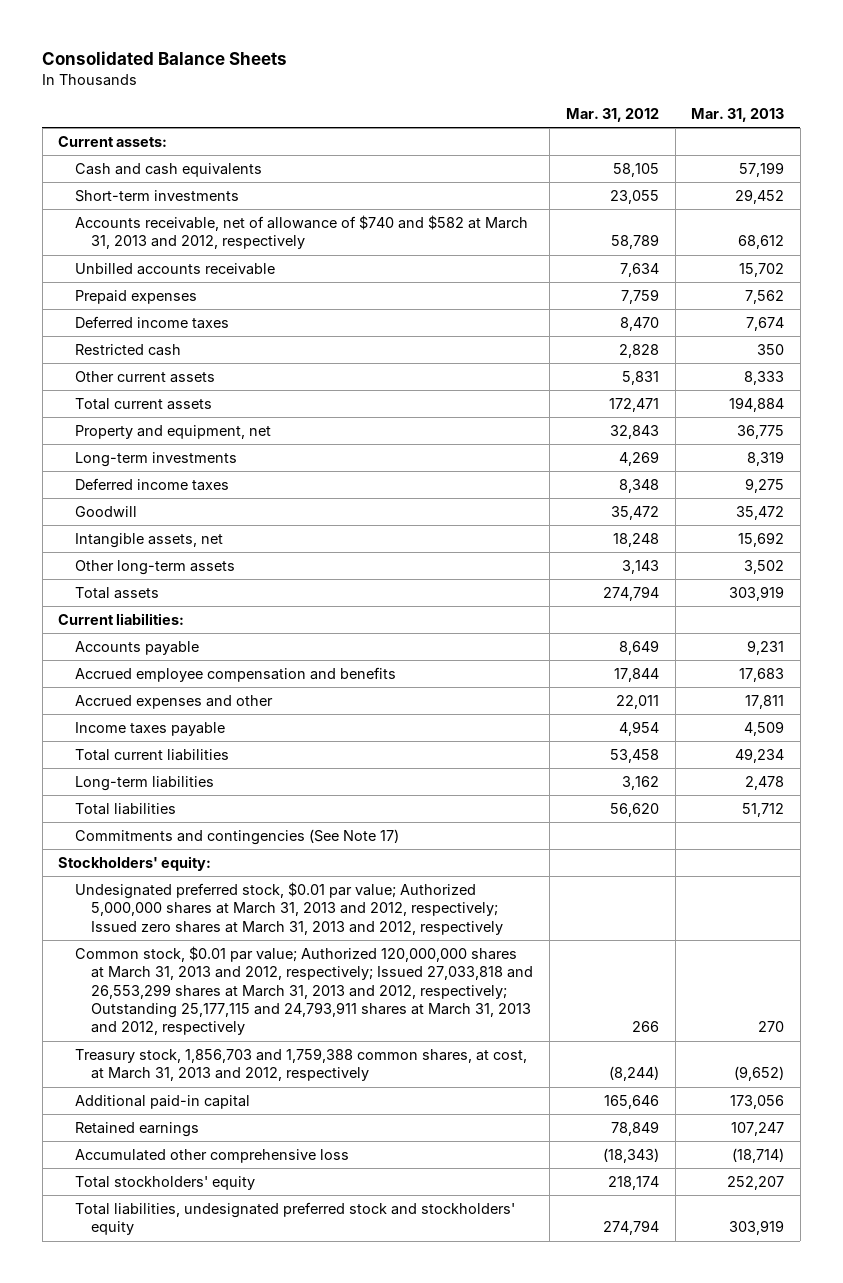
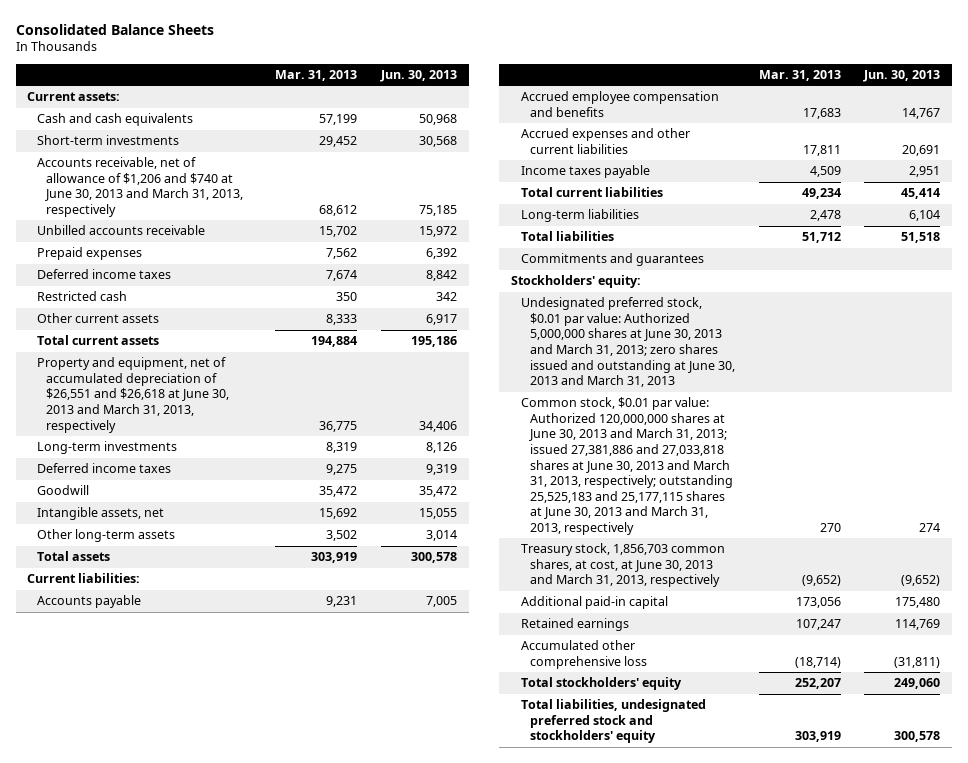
[565,107,659,122] Mar. 31, 2012 -> none
none -> [379,69,457,82] Jun. 30, 2013
[74,215,528,250] Accounts receivable, net of allowance of $740 and $582 at March 31, 2013 and 2012, respectively -> [36,157,244,218] Accounts receivable, net of allowance of $1,206 and $740 at June 30, 2013 and March 31, 2013, respectively
[74,425,271,440] Property and equipment, net -> [36,357,230,433] Property and equipment, net of accumulated depreciation of $26,551 and $26,618 at June 30, 2013 and March 31, 2013, respectively
[74,695,273,710] Accrued expenses and other -> [520,128,690,154] Accrued expenses and other current liabilities
[74,829,399,846] Commitments and contingencies (See Note 17) -> [520,253,704,267] Commitments and guarantees
[74,882,504,935] Undesignated preferred stock, $0.01 par value; Authorized 5,000,000 shares at March 31, 2013 and 2012, respectively; Issued zero shares at March 31, 2013 and 2012, respectively -> [520,297,735,388] Undesignated preferred stock, $0.01 par value: Authorized 5,000,000 shares at June 30, 2013 and March 31, 2013; zero shares issued and outstanding at June 30, 2013 and March 31, 2013
[74,946,534,1036] Common stock, $0.01 par value; Authorized 120,000,000 shares at March 31, 2013 and 2012, respectively; Issued 27,033,818 and 26,553,299 shares at March 31, 2013 and 2012, respectively; Outstanding 25,177,115 and 24,793,911 shares at March 31, 2013 and 2012, respectively -> [520,397,733,536] Common stock, $0.01 par value: Authorized 120,000,000 shares at June 30, 2013 and March 31, 2013; issued 27,381,886 and 27,033,818 shares at June 30, 2013 and March 31, 2013, respectively; outstanding 25,525,183 and 25,177,115 shares at June 30, 2013 and March 31, 2013, respectively
[74,1048,527,1082] Treasury stock, 1,856,703 and 1,759,388 common shares, at cost, at March 31, 2013 and 2012, respectively -> [520,543,725,588] Treasury stock, 1,856,703 common shares, at cost, at June 30, 2013 and March 31, 2013, respectively

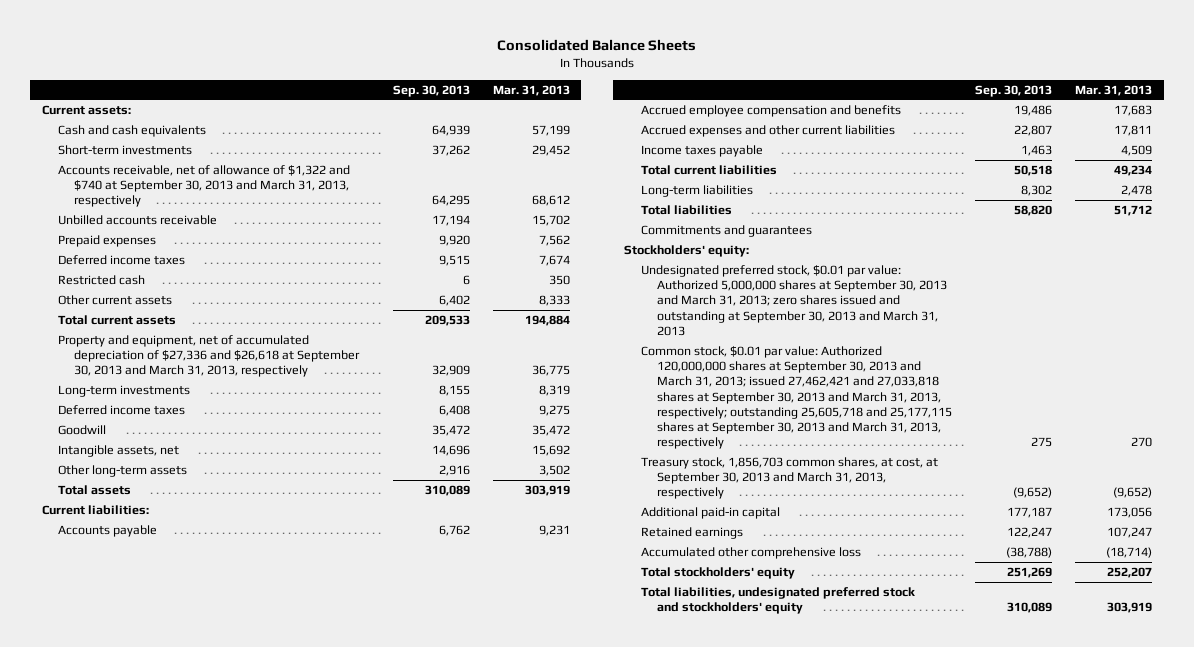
[379,69,457,82] Jun. 30, 2013 -> none
none -> [392,84,470,97] Sep. 30, 2013
[36,157,244,218] Accounts receivable, net of allowance of $1,206 and $740 at June 30, 2013 and March 31, 2013, respectively -> [58,164,351,208] Accounts receivable, net of allowance of $1,322 and $740 at September 30, 2013 and March 31, 2013, respectively
[36,357,230,433] Property and equipment, net of accumulated depreciation of $26,551 and $26,618 at June 30, 2013 and March 31, 2013, respectively -> [58,334,361,378] Property and equipment, net of accumulated depreciation of $27,336 and $26,618 at September 30, 2013 and March 31, 2013, respectively
[520,297,735,388] Undesignated preferred stock, $0.01 par value: Authorized 5,000,000 shares at June 30, 2013 and March 31, 2013; zero shares issued and outstanding at June 30, 2013 and March 31, 2013 -> [640,264,947,336] Undesignated preferred stock, $0.01 par value: Authorized 5,000,000 shares at September 30, 2013 and March 31, 2013; zero shares issued and outstanding at September 30, 2013 and March 31, 2013
[520,397,733,536] Common stock, $0.01 par value: Authorized 120,000,000 shares at June 30, 2013 and March 31, 2013; issued 27,381,886 and 27,033,818 shares at June 30, 2013 and March 31, 2013, respectively; outstanding 25,525,183 and 25,177,115 shares at June 30, 2013 and March 31, 2013, respectively -> [640,345,952,450] Common stock, $0.01 par value: Authorized 120,000,000 shares at September 30, 2013 and March 31, 2013; issued 27,462,421 and 27,033,818 shares at September 30, 2013 and March 31, 2013, respectively; outstanding 25,605,718 and 25,177,115 shares at September 30, 2013 and March 31, 2013, respectively
[520,543,725,588] Treasury stock, 1,856,703 common shares, at cost, at June 30, 2013 and March 31, 2013, respectively -> [640,456,938,500] Treasury stock, 1,856,703 common shares, at cost, at September 30, 2013 and March 31, 2013, respectively

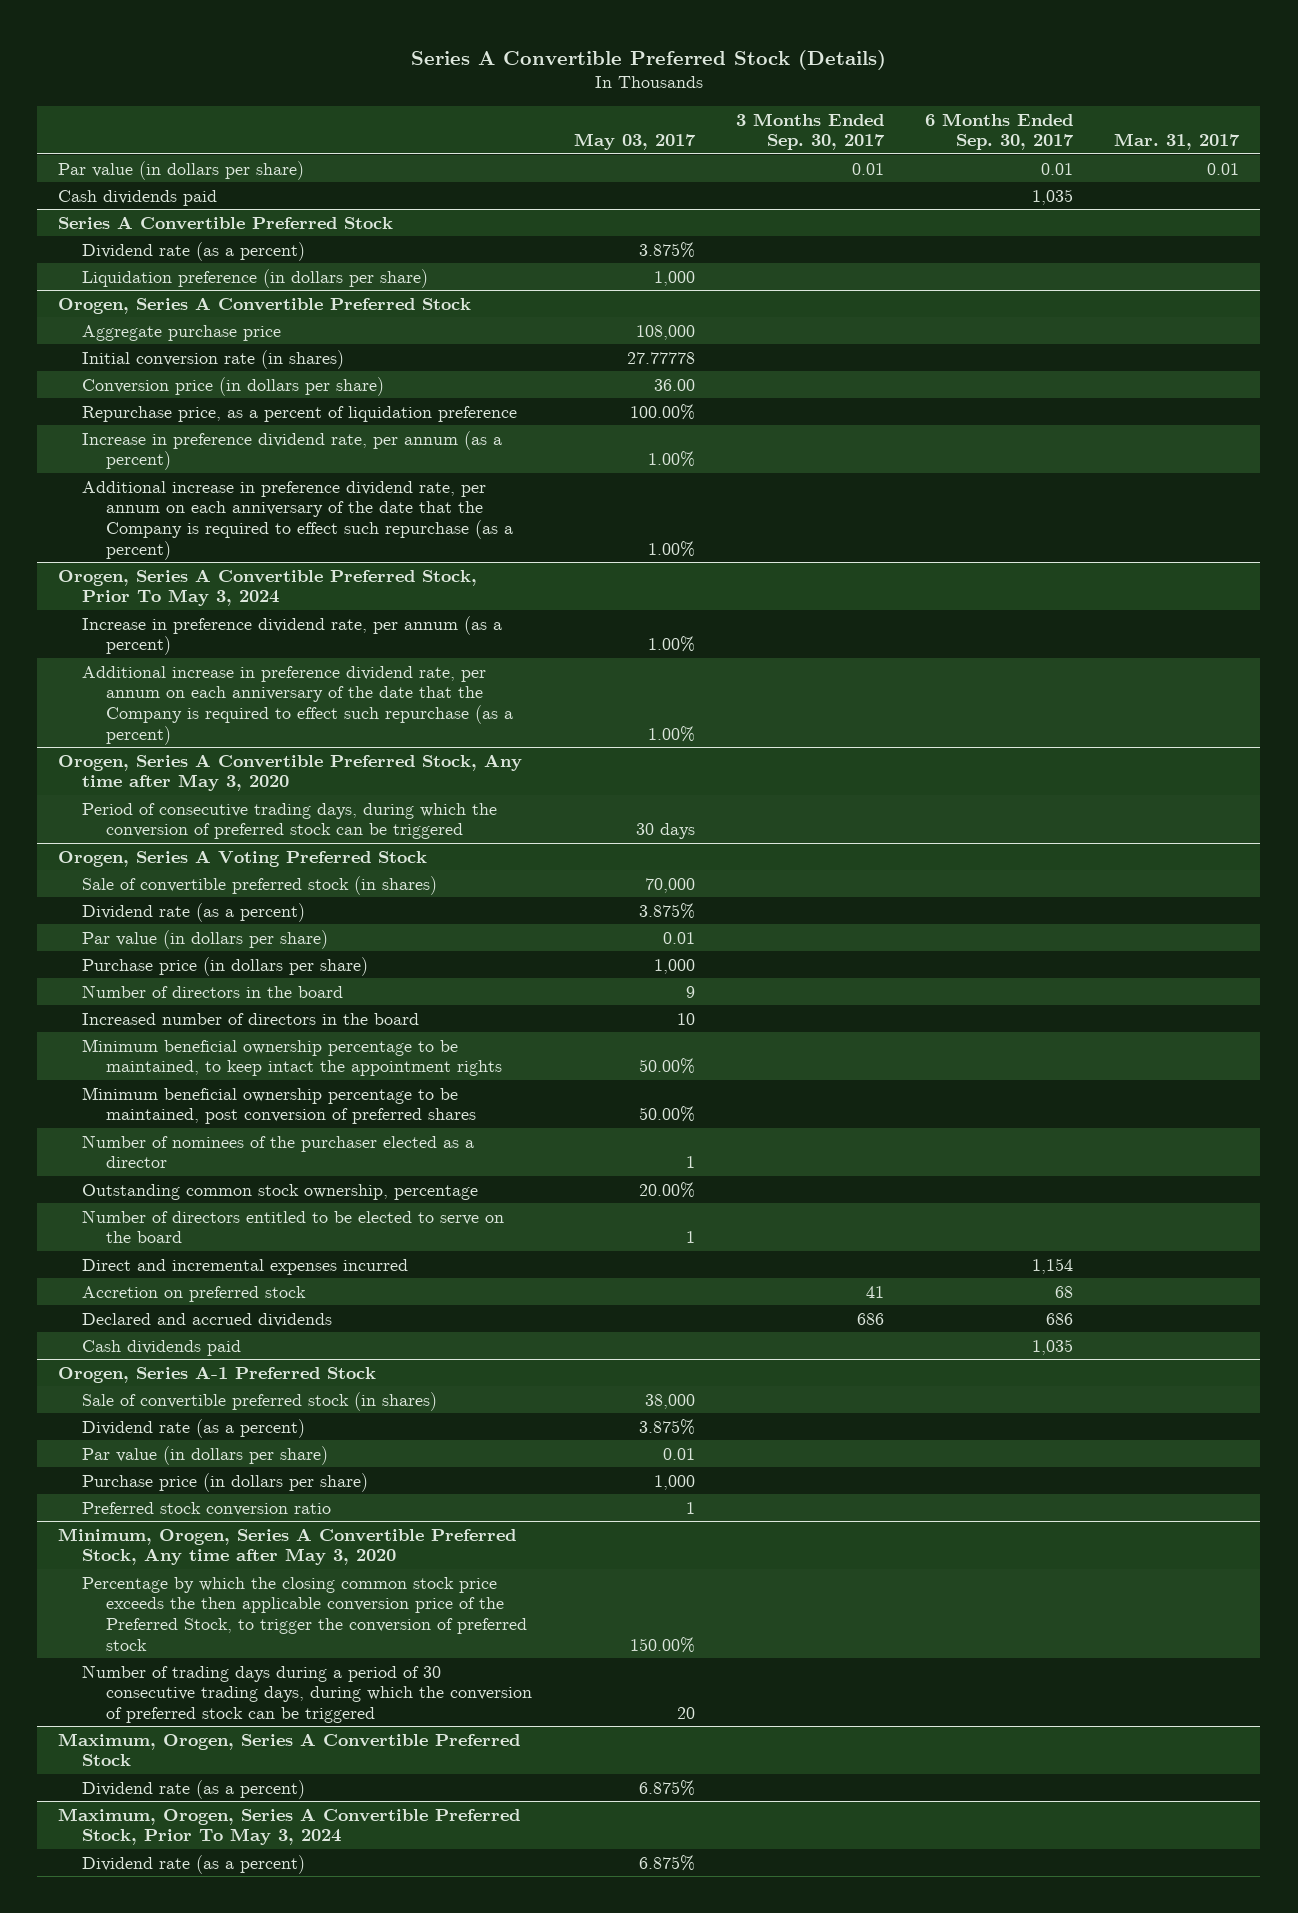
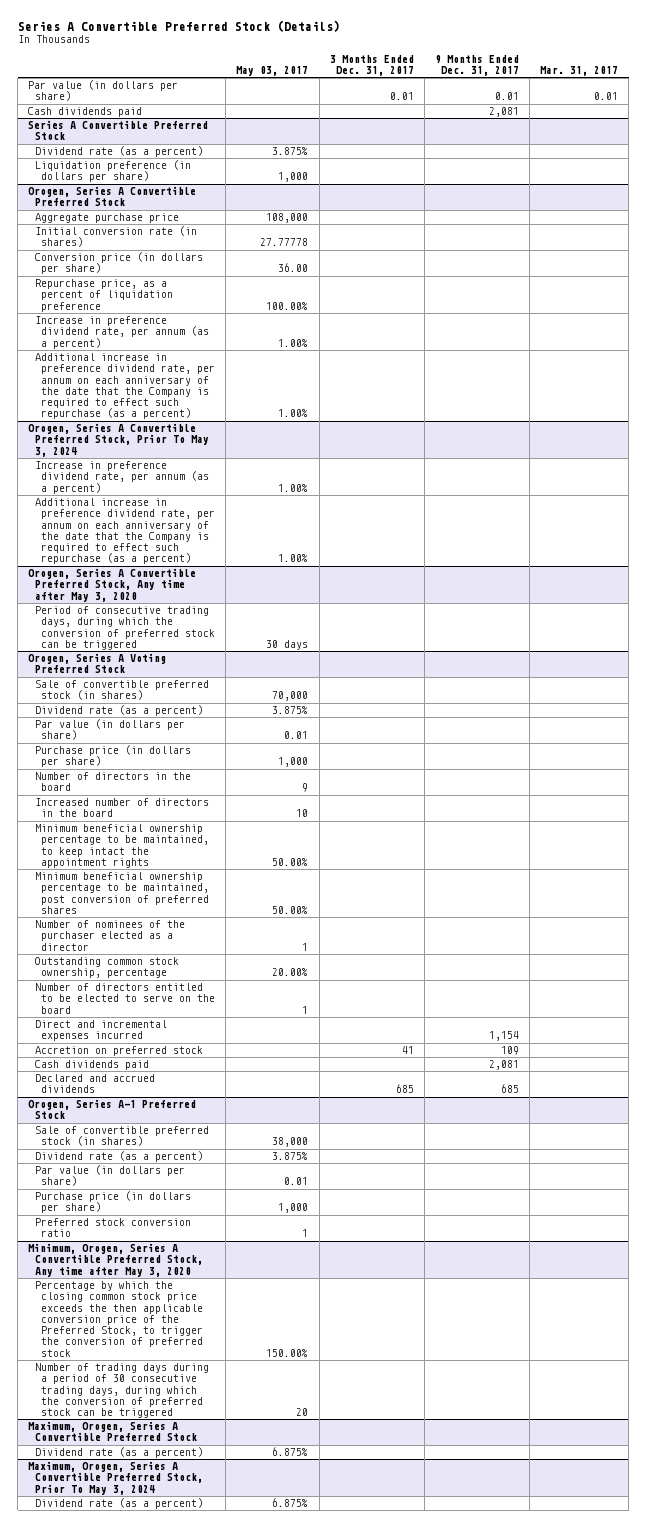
[735,112,885,151] 3 Months Ended Sep. 30, 2017 -> none
[925,112,1075,151] 6 Months Ended Sep. 30, 2017 -> none
none -> [329,54,414,76] 3 Months Ended Dec. 31, 2017
none -> [434,54,519,76] 9 Months Ended Dec. 31, 2017
[82,1312,333,1327] Declared and accrued dividends -> [34,1074,155,1094] Declared and accrued dividends

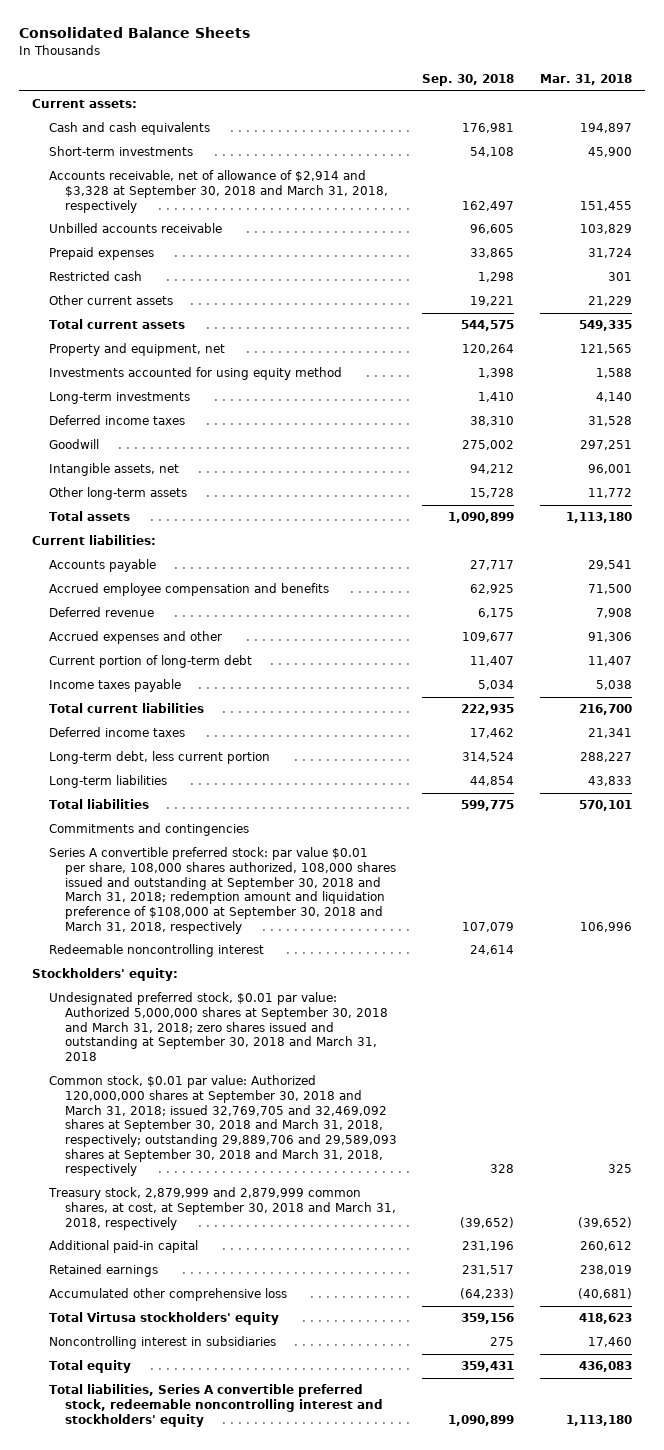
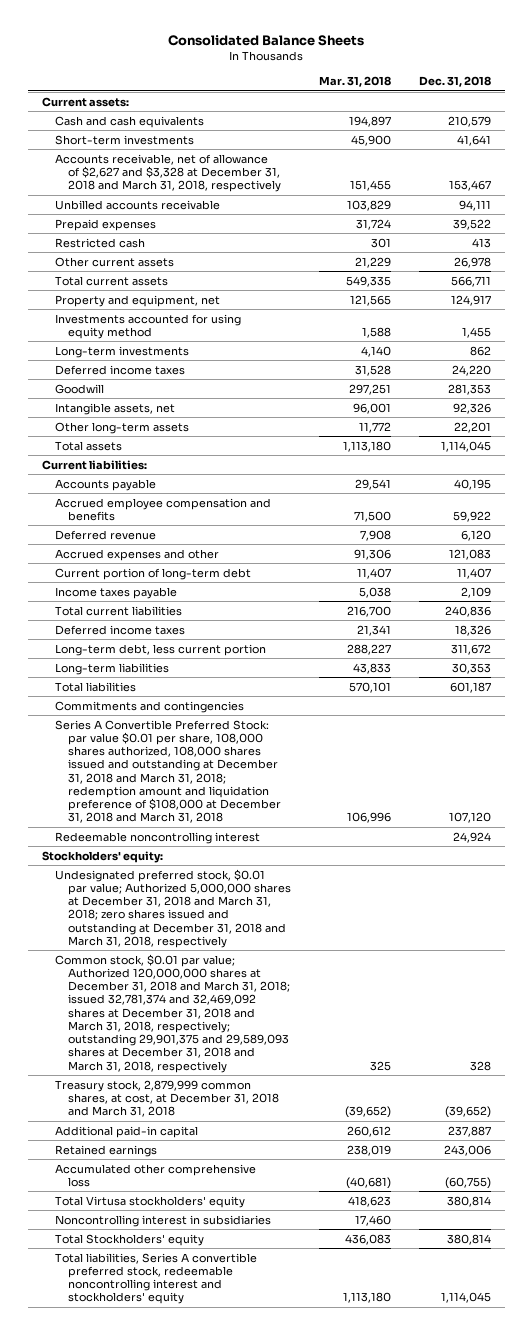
[422,74,515,87] Sep. 30, 2018 -> none
none -> [418,76,491,88] Dec. 31, 2018
[48,170,388,213] Accounts receivable, net of allowance of $2,914 and $3,328 at September 30, 2018 and March 31, 2018, respectively -> [54,153,281,193] Accounts receivable, net of allowance of $2,627 and $3,328 at December 31, 2018 and March 31, 2018, respectively
[48,847,396,934] Series A convertible preferred stock: par value $0.01 per share, 108,000 shares authorized, 108,000 shares issued and outstanding at September 30, 2018 and March 31, 2018; redemption amount and liquidation preference of $108,000 at September 30, 2018 and March 31, 2018, respectively -> [54,719,281,824] Series A Convertible Preferred Stock: par value $0.01 per share, 108,000 shares authorized, 108,000 shares issued and outstanding at December 31, 2018 and March 31, 2018; redemption amount and liquidation preference of $108,000 at December 31, 2018 and March 31, 2018
[48,992,388,1062] Undesignated preferred stock, $0.01 par value: Authorized 5,000,000 shares at September 30, 2018 and March 31, 2018; zero shares issued and outstanding at September 30, 2018 and March 31, 2018 -> [54,868,291,948] Undesignated preferred stock, $0.01 par value; Authorized 5,000,000 shares at December 31, 2018 and March 31, 2018; zero shares issued and outstanding at December 31, 2018 and March 31, 2018, respectively
[48,1075,397,1177] Common stock, $0.01 par value: Authorized 120,000,000 shares at September 30, 2018 and March 31, 2018; issued 32,769,705 and 32,469,092 shares at September 30, 2018 and March 31, 2018, respectively; outstanding 29,889,706 and 29,589,093 shares at September 30, 2018 and March 31, 2018, respectively -> [54,953,290,1073] Common stock, $0.01 par value; Authorized 120,000,000 shares at December 31, 2018 and March 31, 2018; issued 32,781,374 and 32,469,092 shares at December 31, 2018 and March 31, 2018, respectively; outstanding 29,901,375 and 29,589,093 shares at December 31, 2018 and March 31, 2018, respectively
[47,1187,396,1230] Treasury stock, 2,879,999 and 2,879,999 common shares, at cost, at September 30, 2018 and March 31, 2018, respectively -> [54,1079,279,1118] Treasury stock, 2,879,999 common shares, at cost, at December 31, 2018 and March 31, 2018
[48,1360,131,1374] Total equity -> [54,1233,204,1246] Total Stockholders' equity

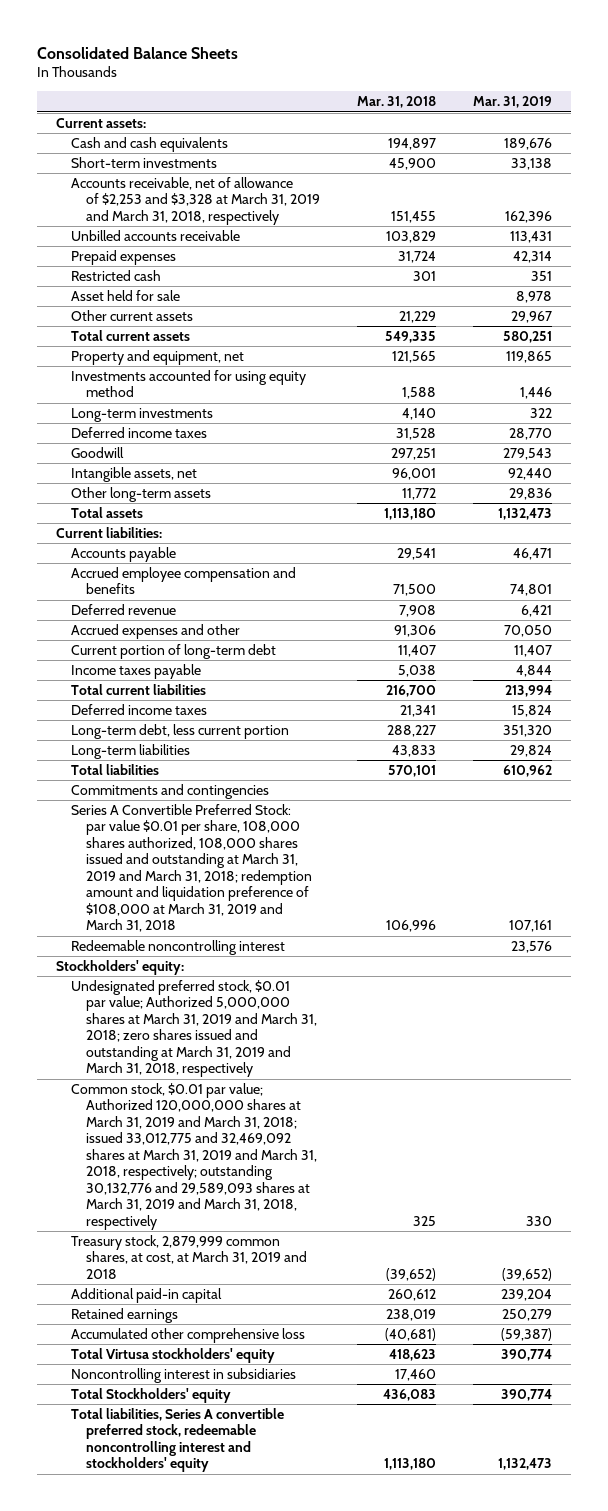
[418,76,491,88] Dec. 31, 2018 -> none
none -> [472,96,552,109] Mar. 31, 2019
[54,153,281,193] Accounts receivable, net of allowance of $2,627 and $3,328 at December 31, 2018 and March 31, 2018, respectively -> [70,176,320,225] Accounts receivable, net of allowance of $2,253 and $3,328 at March 31, 2019 and March 31, 2018, respectively
none -> [70,289,180,301] Asset held for sale
[54,719,281,824] Series A Convertible Preferred Stock: par value $0.01 per share, 108,000 shares authorized, 108,000 shares issued and outstanding at December 31, 2018 and March 31, 2018; redemption amount and liquidation preference of $108,000 at December 31, 2018 and March 31, 2018 -> [70,803,312,933] Series A Convertible Preferred Stock: par value $0.01 per share, 108,000 shares authorized, 108,000 shares issued and outstanding at March 31, 2019 and March 31, 2018; redemption amount and liquidation preference of $108,000 at March 31, 2019 and March 31, 2018
[54,868,291,948] Undesignated preferred stock, $0.01 par value; Authorized 5,000,000 shares at December 31, 2018 and March 31, 2018; zero shares issued and outstanding at December 31, 2018 and March 31, 2018, respectively -> [70,979,317,1078] Undesignated preferred stock, $0.01 par value; Authorized 5,000,000 shares at March 31, 2019 and March 31, 2018; zero shares issued and outstanding at March 31, 2019 and March 31, 2018, respectively
[54,953,290,1073] Common stock, $0.01 par value; Authorized 120,000,000 shares at December 31, 2018 and March 31, 2018; issued 32,781,374 and 32,469,092 shares at December 31, 2018 and March 31, 2018, respectively; outstanding 29,901,375 and 29,589,093 shares at December 31, 2018 and March 31, 2018, respectively -> [70,1082,317,1230] Common stock, $0.01 par value; Authorized 120,000,000 shares at March 31, 2019 and March 31, 2018; issued 33,012,775 and 32,469,092 shares at March 31, 2019 and March 31, 2018, respectively; outstanding 30,132,776 and 29,589,093 shares at March 31, 2019 and March 31, 2018, respectively
[54,1079,279,1118] Treasury stock, 2,879,999 common shares, at cost, at December 31, 2018 and March 31, 2018 -> [70,1234,307,1279] Treasury stock, 2,879,999 common shares, at cost, at March 31, 2019 and 2018

